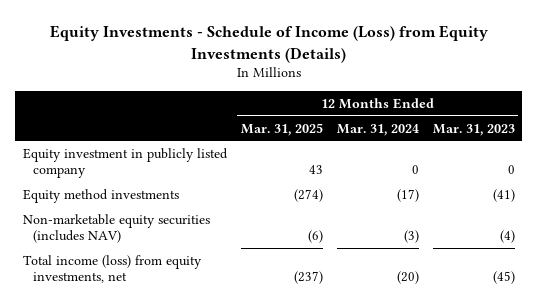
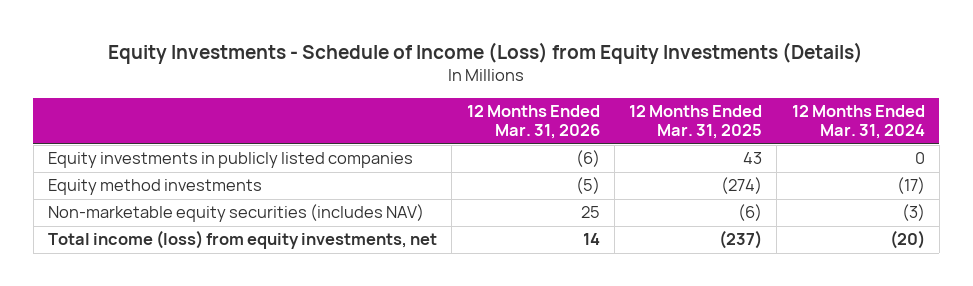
[432,123,515,136] Mar. 31, 2023 -> none
none -> [466,105,600,140] 12 Months Ended Mar. 31, 2026
[22,147,228,179] Equity investment in publicly listed company -> [48,152,414,169] Equity investments in publicly listed companies

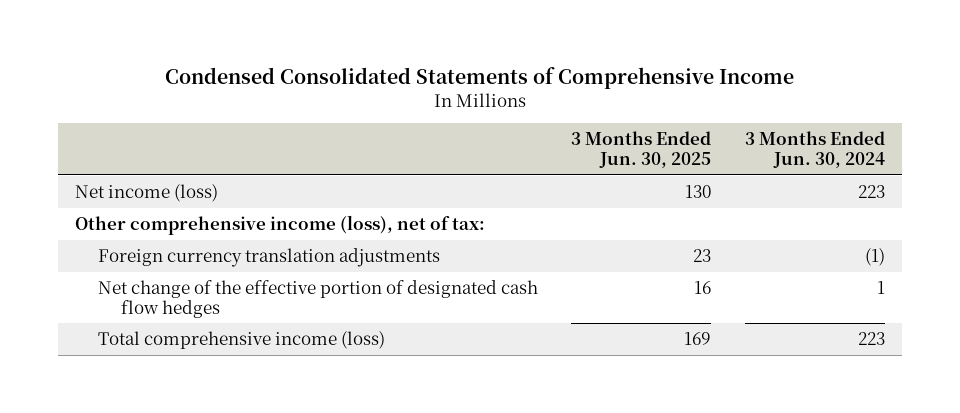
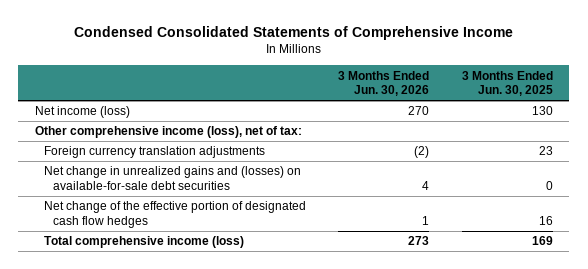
[745,131,886,169] 3 Months Ended Jun. 30, 2024 -> none
none -> [338,70,430,97] 3 Months Ended Jun. 30, 2026
none -> [43,166,301,190] Net change in unrealized gains and (losses) on available-for-sale debt securities

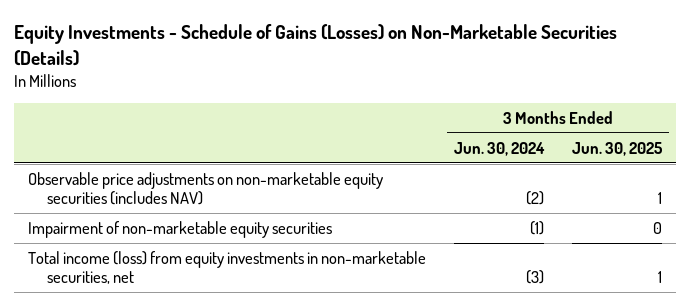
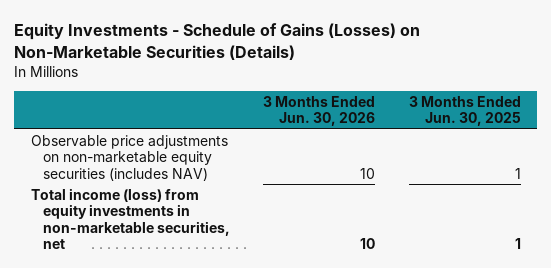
[454,141,546,156] Jun. 30, 2024 -> none
none -> [263,95,376,127] 3 Months Ended Jun. 30, 2026
[28,220,333,238] Impairment of non-marketable equity securities -> none

